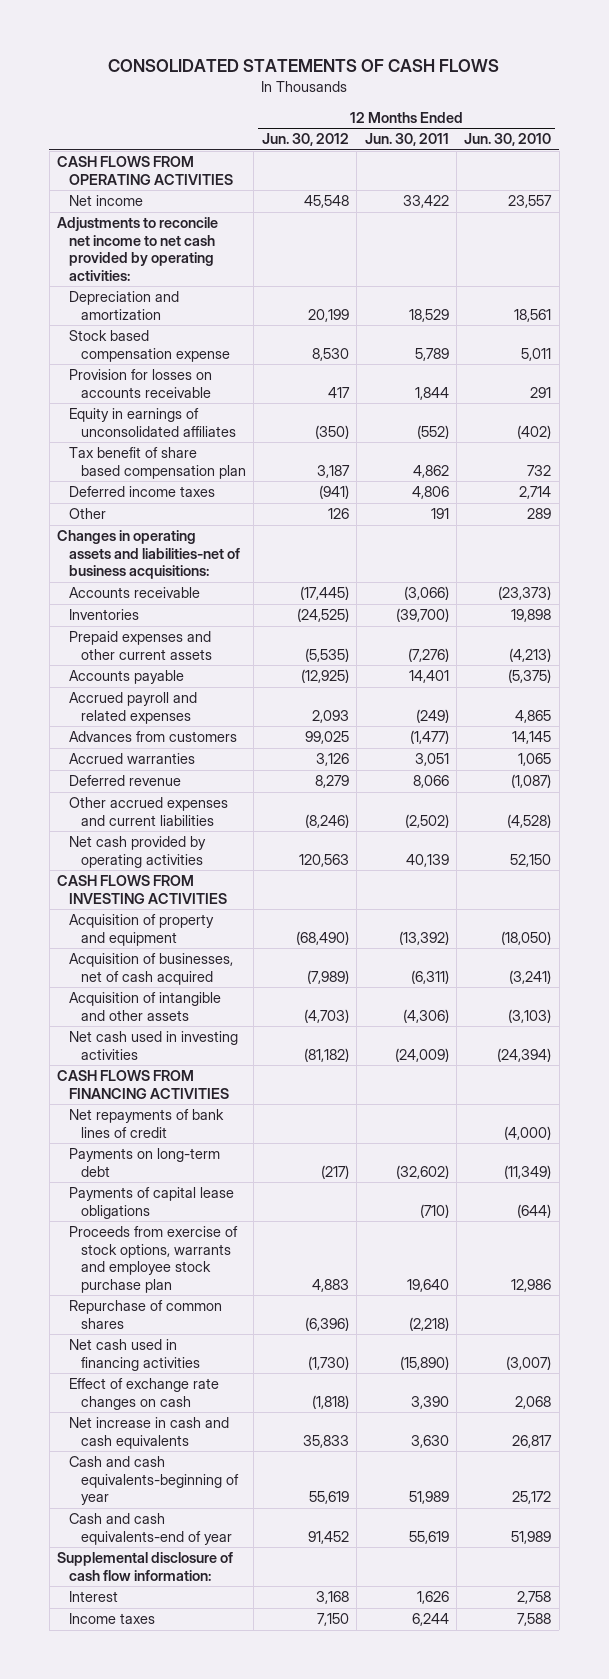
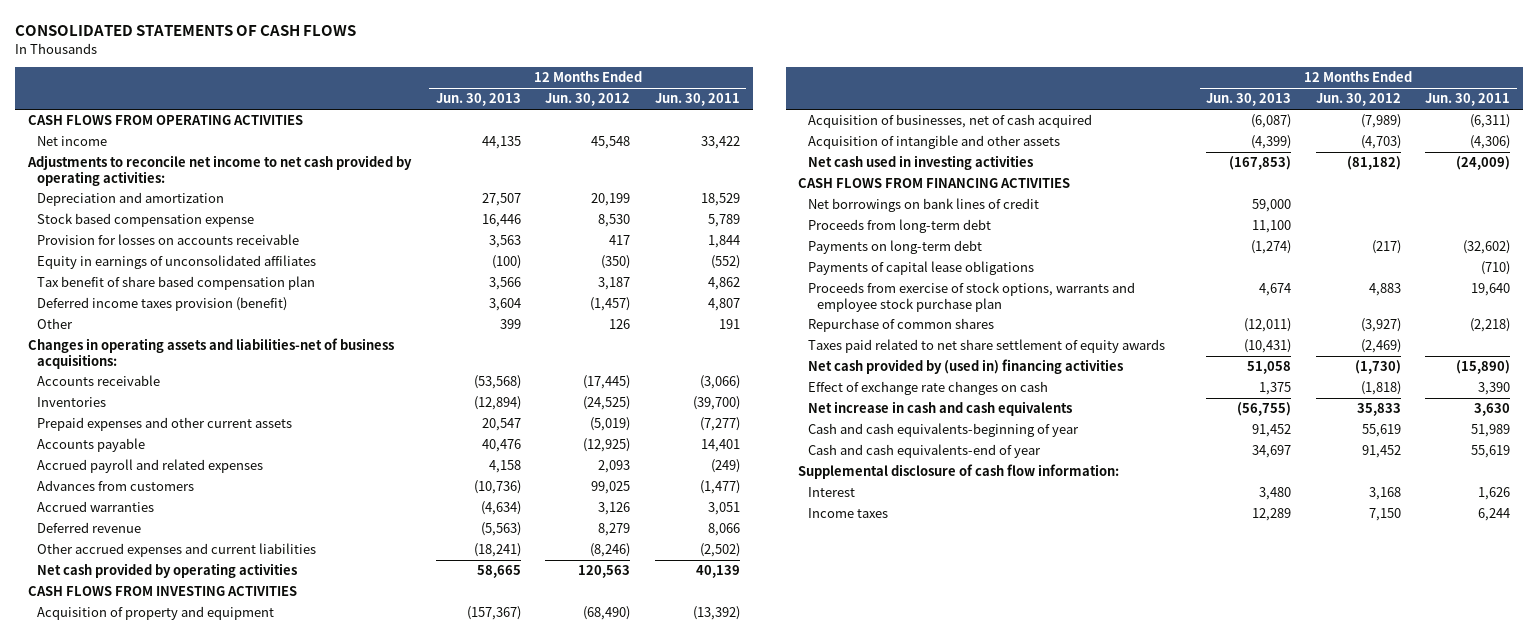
[464,133,552,147] Jun. 30, 2010 -> none
none -> [435,93,521,107] Jun. 30, 2013
[68,486,215,498] Deferred income taxes -> [37,297,288,312] Deferred income taxes provision (benefit)
[318,485,349,500] (941) -> [590,297,631,312] (1,457)
[411,486,449,500] 4,806 -> [708,298,741,312] 4,807
[304,647,349,662] (5,535) -> [590,417,631,432] (5,019)
[407,647,449,662] (7,276) -> [700,417,741,432] (7,277)
[68,1109,224,1138] Net repayments of bank lines of credit -> [807,198,1039,213] Net borrowings on bank lines of credit
none -> [807,219,991,234] Proceeds from long-term debt
[304,1316,349,1331] (6,396) -> [1360,318,1401,333] (3,927)
none -> [807,339,1165,354] Taxes paid related to net share settlement of equity awards
[68,1339,200,1371] Net cash used in financing activities -> [807,359,1123,375] Net cash provided by (used in) financing activities

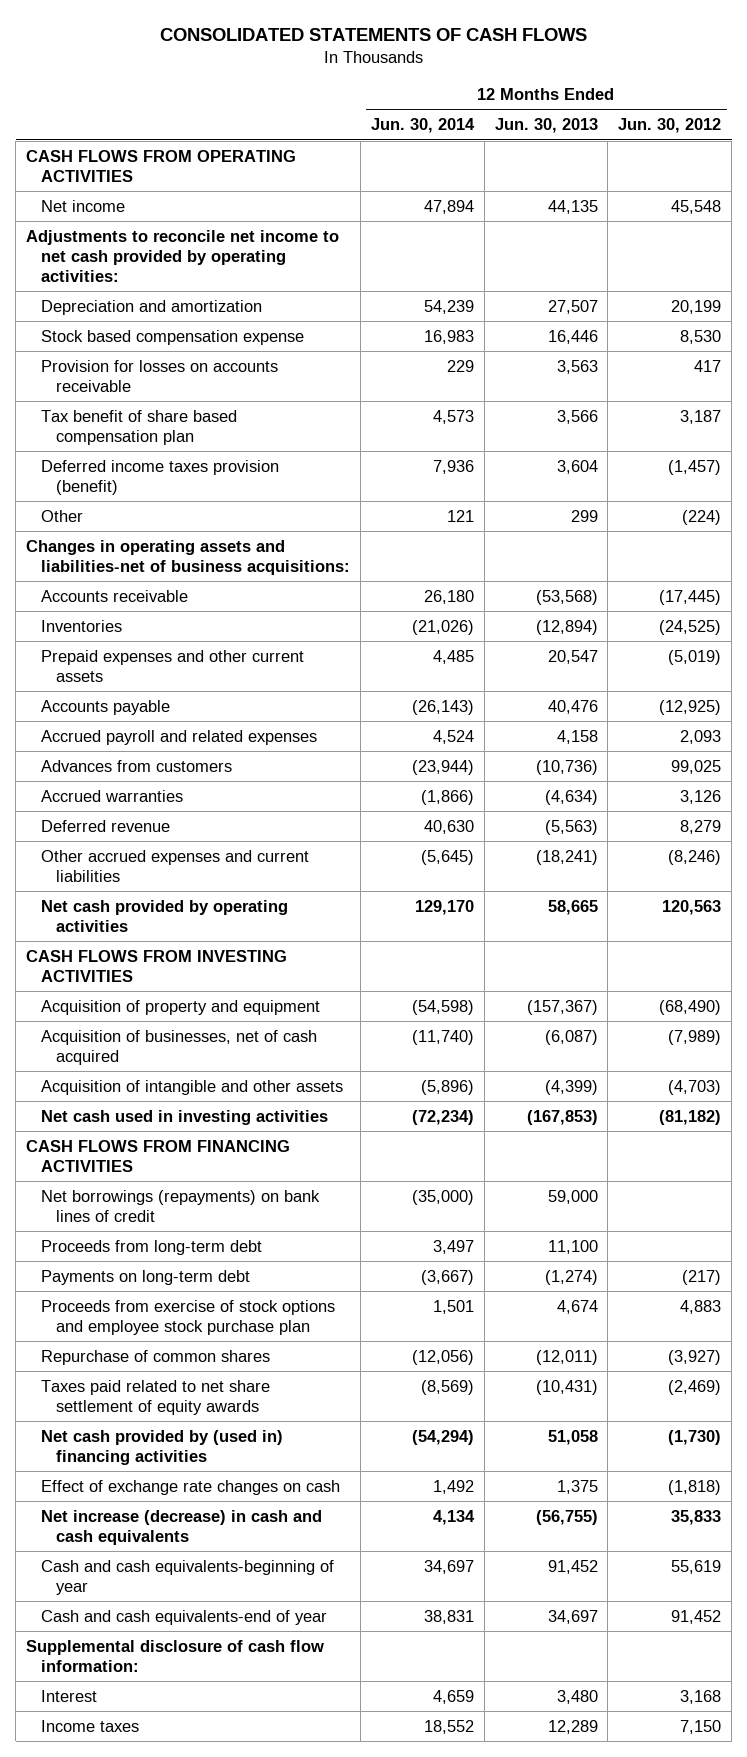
[655,93,741,107] Jun. 30, 2011 -> none
none -> [370,118,475,134] Jun. 30, 2014
[37,255,317,270] Equity in earnings of unconsolidated affiliates -> none
[499,319,521,330] 399 -> [570,509,598,522] 299
[609,319,631,330] 126 -> [682,509,722,525] (224)
[807,198,1039,213] Net borrowings on bank lines of credit -> [41,1189,321,1222] Net borrowings (repayments) on bank lines of credit
[807,261,1034,276] Payments of capital lease obligations -> none
[807,282,1135,312] Proceeds from exercise of stock options, warrants and employee stock purchase plan -> [41,1299,336,1335] Proceeds from exercise of stock options and employee stock purchase plan
[807,401,1072,417] Net increase in cash and cash equivalents -> [41,1509,323,1545] Net increase (decrease) in cash and cash equivalents

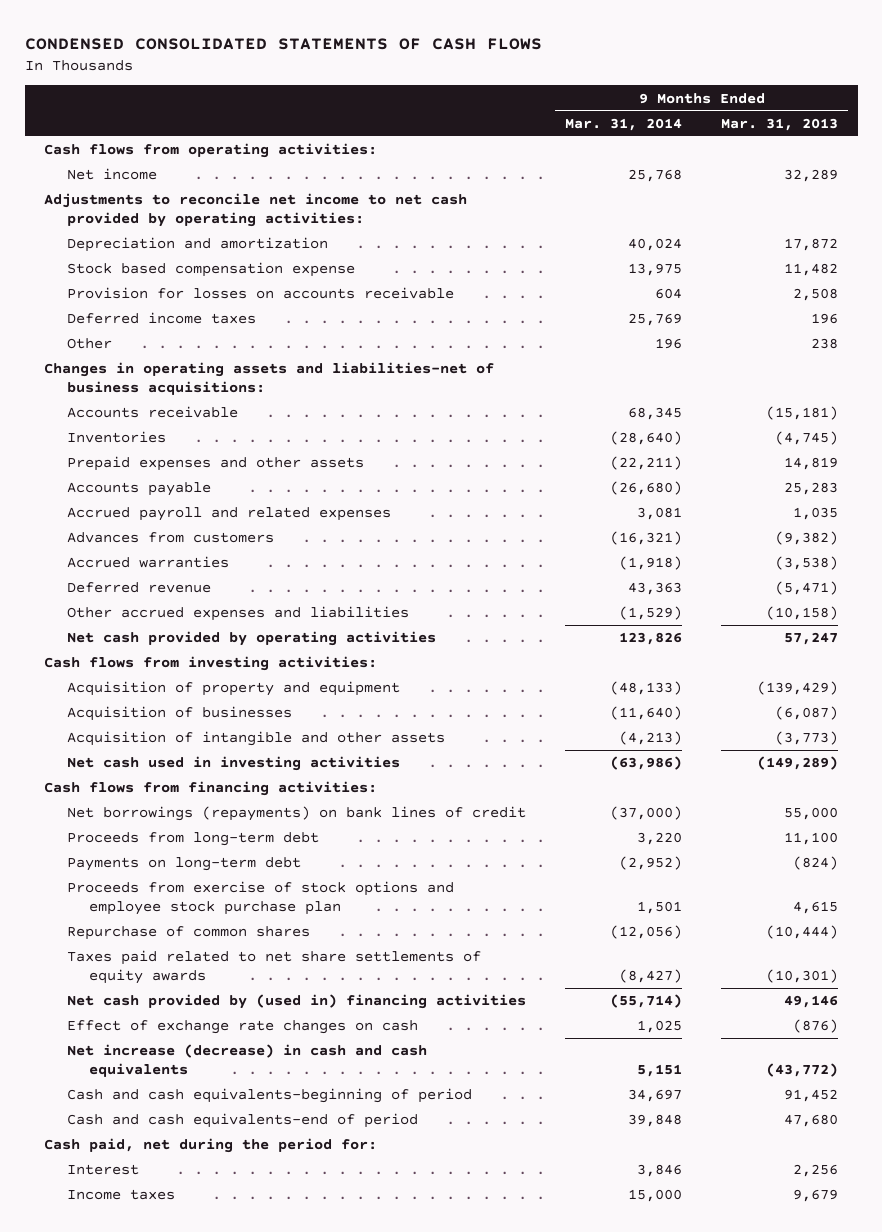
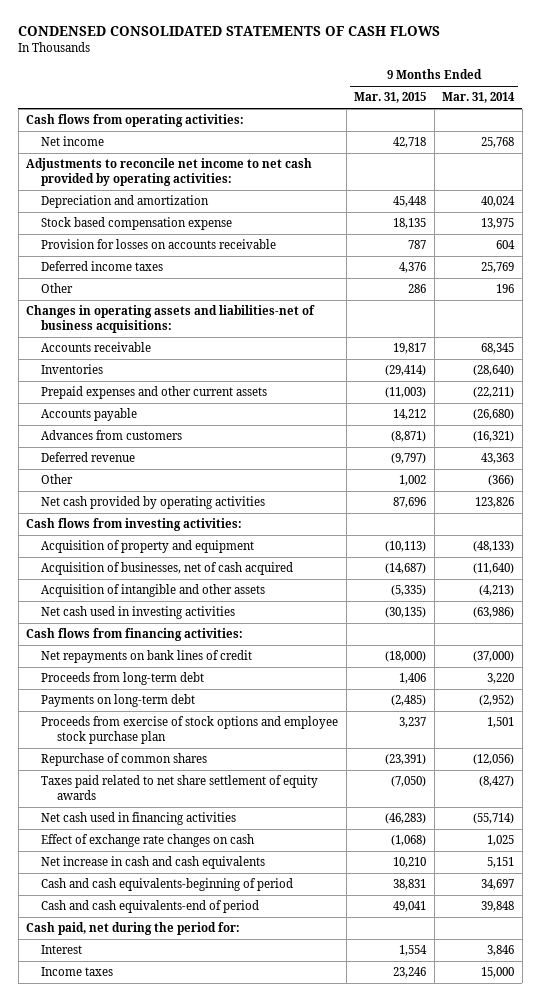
[721,117,839,131] Mar. 31, 2013 -> none
none -> [354,92,427,104] Mar. 31, 2015
[66,456,364,472] Prepaid expenses and other assets -> [41,386,268,400] Prepaid expenses and other current assets
[66,507,391,522] Accrued payroll and related expenses -> none
[66,556,229,569] Accrued warranties -> none
[66,606,409,622] Other accrued expenses and liabilities -> [41,474,74,485] Other
[618,606,682,621] (1,529) -> [488,475,515,487] (366)
[66,706,292,722] Acquisition of businesses -> [41,562,294,576] Acquisition of businesses, net of cash acquired
[66,806,526,822] Net borrowings (repayments) on bank lines of credit -> [41,650,253,664] Net repayments on bank lines of credit
[66,950,481,984] Taxes paid related to net share settlements of equity awards -> [41,775,319,800] Taxes paid related to net share settlement of equity awards
[66,994,526,1010] Net cash provided by (used in) financing activities -> [41,812,237,826] Net cash used in financing activities
[66,1044,427,1077] Net increase (decrease) in cash and cash equivalents -> [41,856,266,870] Net increase in cash and cash equivalents

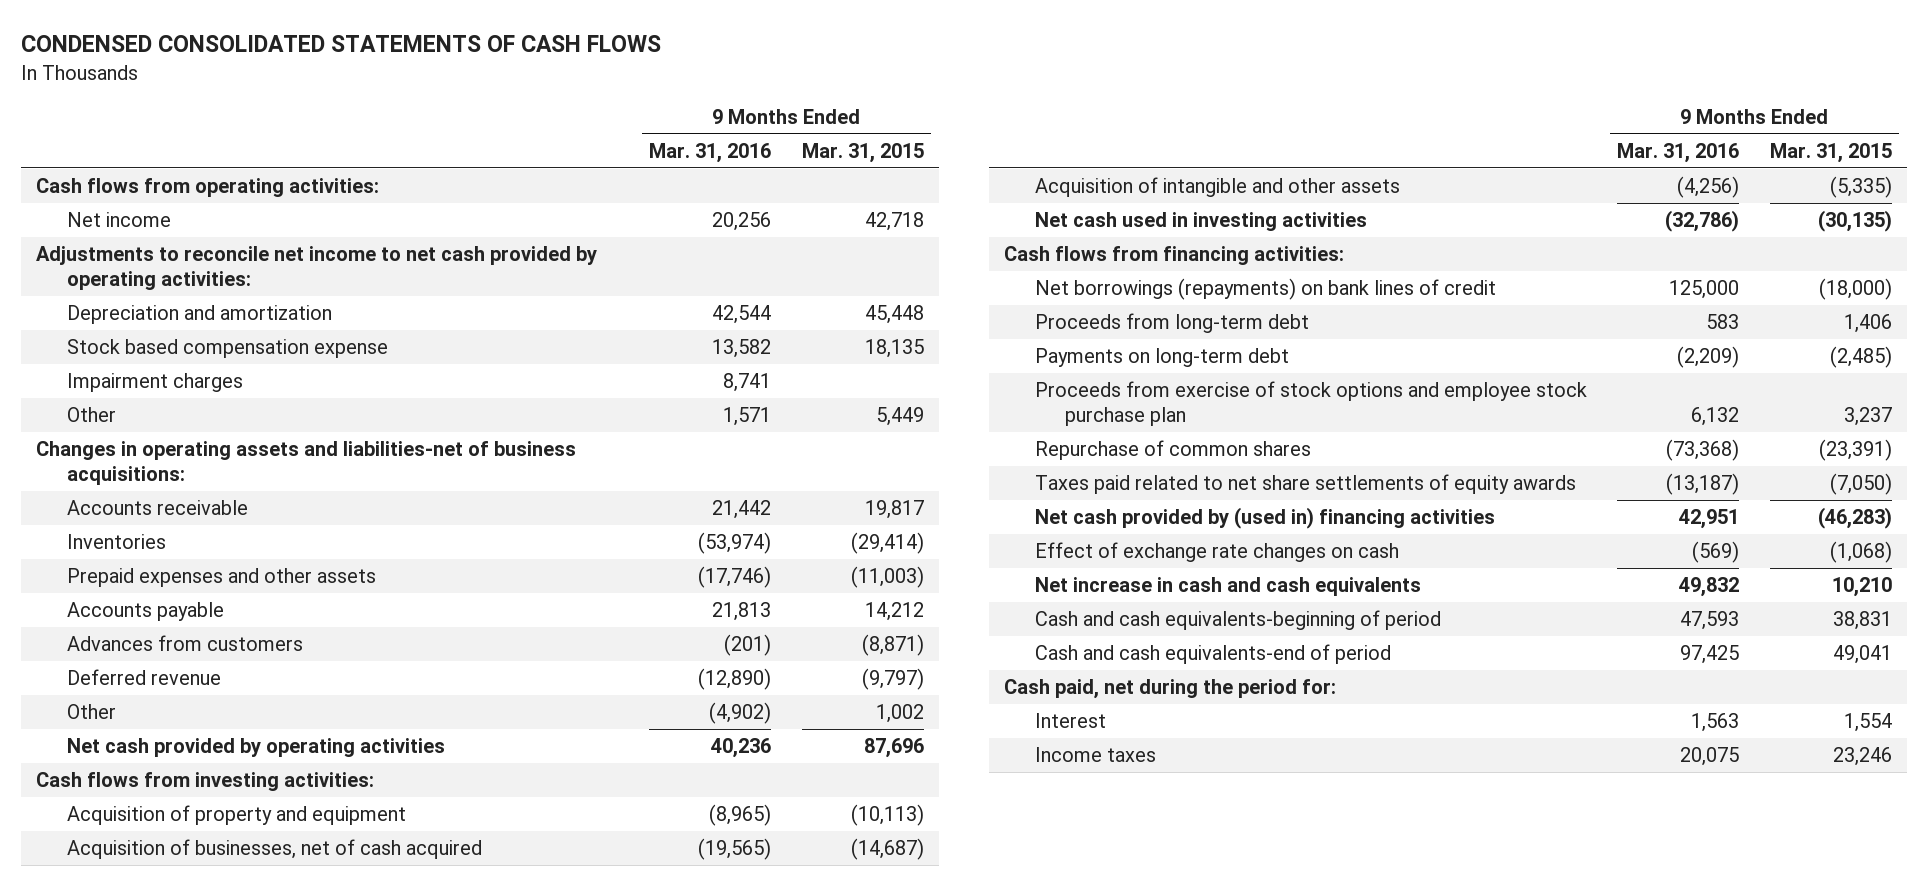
[442,92,516,104] Mar. 31, 2014 -> none
none -> [649,142,772,163] Mar. 31, 2016
[41,239,277,250] Provision for losses on accounts receivable -> none
[41,261,164,272] Deferred income taxes -> none
none -> [66,373,243,393] Impairment charges
[408,284,427,294] 286 -> [875,407,924,427] 5,449
[41,386,268,400] Prepaid expenses and other current assets -> [66,568,376,588] Prepaid expenses and other assets
[41,650,253,664] Net repayments on bank lines of credit -> [1034,278,1496,301] Net borrowings (repayments) on bank lines of credit
[41,775,319,800] Taxes paid related to net share settlement of equity awards -> [1034,474,1576,495] Taxes paid related to net share settlements of equity awards
[41,812,237,826] Net cash used in financing activities -> [1034,507,1495,530] Net cash provided by (used in) financing activities

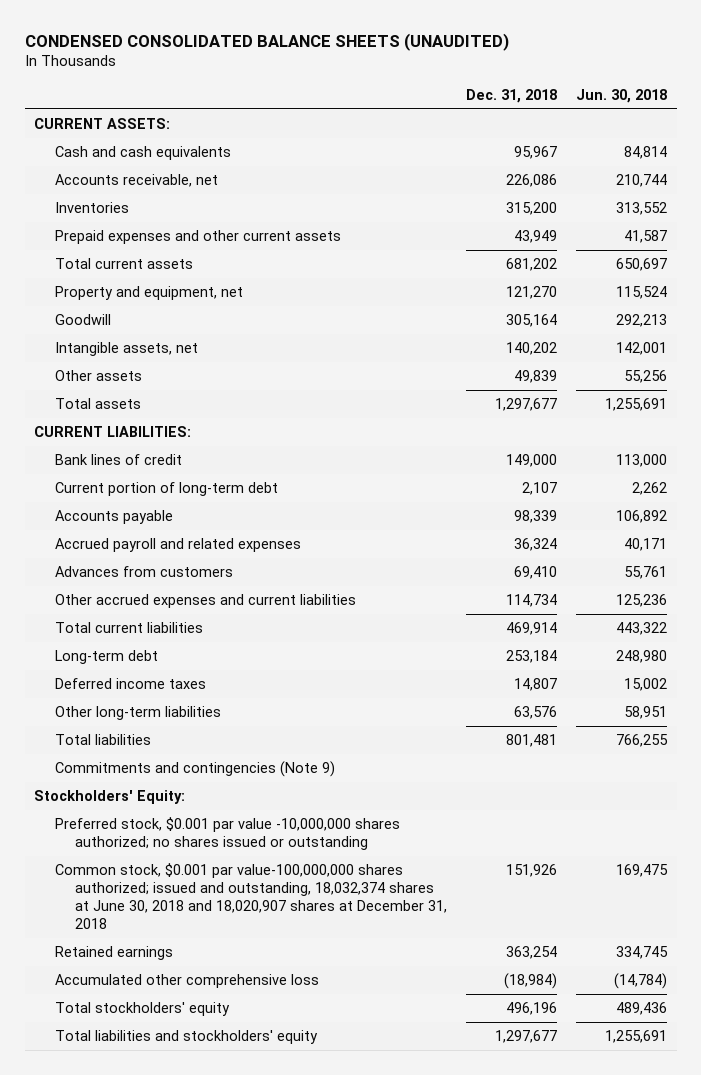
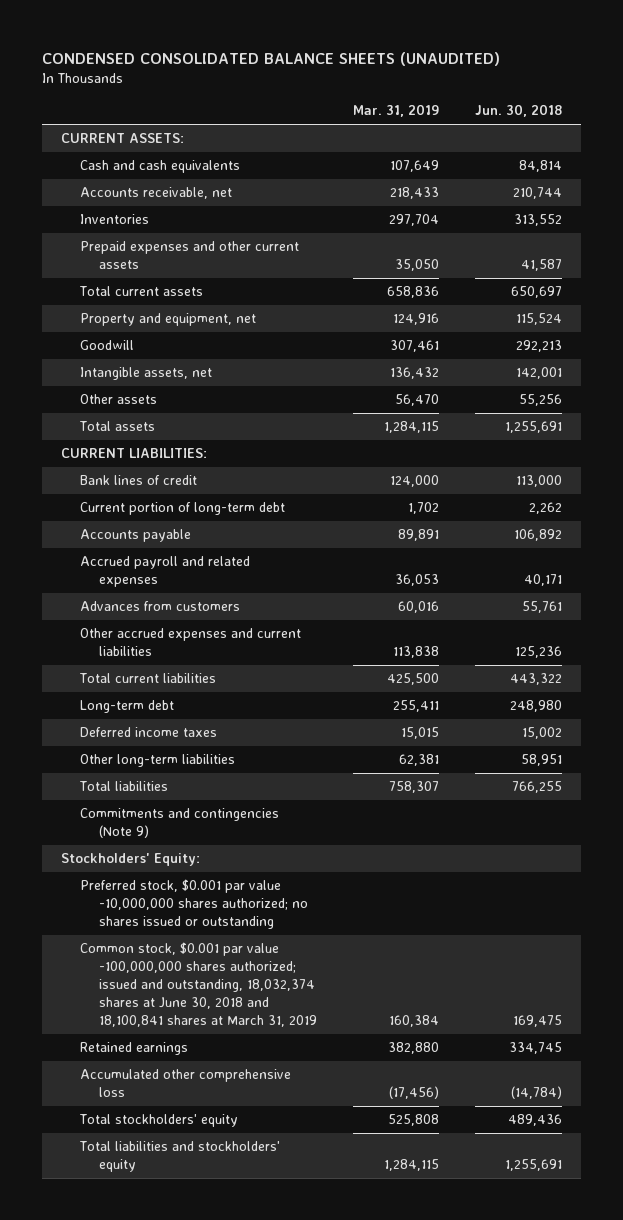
[466,88,558,103] Dec. 31, 2018 -> none
none -> [353,104,440,118] Mar. 31, 2019
[54,863,447,930] Common stock, $0.001 par value-100,000,000 shares authorized; issued and outstanding, 18,032,374 shares at June 30, 2018 and 18,020,907 shares at December 31, 2018 -> [79,942,318,1028] Common stock, $0.001 par value -100,000,000 shares authorized; issued and outstanding, 18,032,374 shares at June 30, 2018 and 18,100,841 shares at March 31, 2019

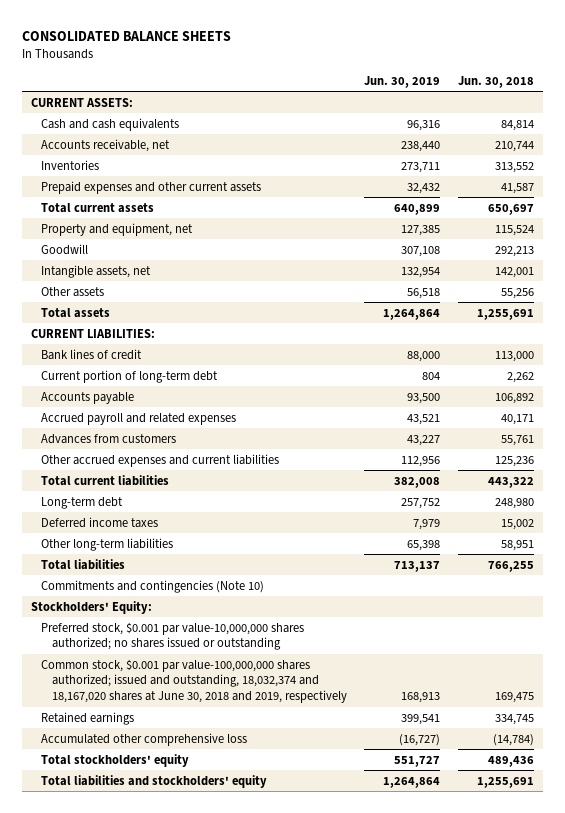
[42,52,501,67] CONDENSED CONSOLIDATED BALANCE SHEETS (UNAUDITED) -> [22,31,232,42] CONSOLIDATED BALANCE SHEETS
[353,104,440,118] Mar. 31, 2019 -> none
none -> [364,75,441,88] Jun. 30, 2019
[79,808,279,839] Commitments and contingencies (Note 9) -> [41,579,265,593] Commitments and contingencies (Note 10)
[79,879,309,930] Preferred stock, $0.001 par value -10,000,000 shares authorized; no shares issued or outstanding -> [41,621,305,651] Preferred stock, $0.001 par value-10,000,000 shares authorized; no shares issued or outstanding
[79,942,318,1028] Common stock, $0.001 par value -100,000,000 shares authorized; issued and outstanding, 18,032,374 shares at June 30, 2018 and 18,100,841 shares at March 31, 2019 -> [41,658,347,704] Common stock, $0.001 par value-100,000,000 shares authorized; issued and outstanding, 18,032,374 and 18,167,020 shares at June 30, 2018 and 2019, respectively

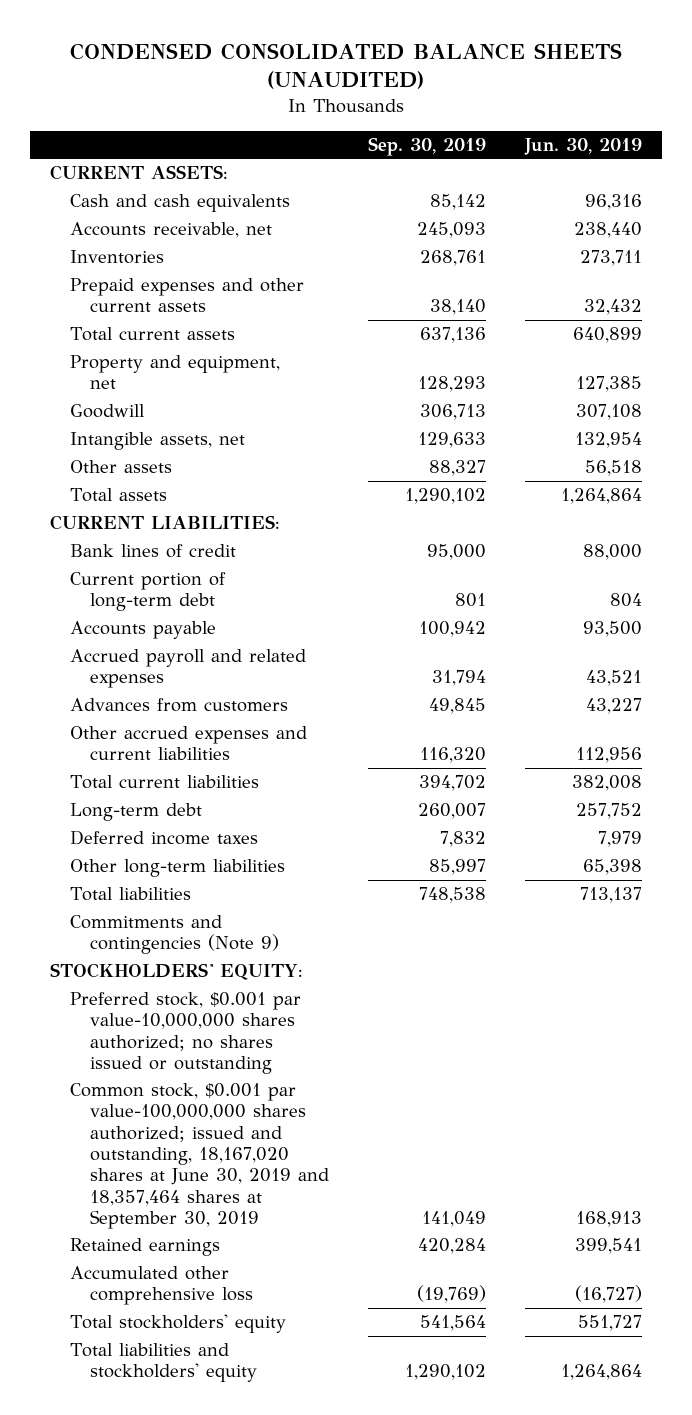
[22,31,232,42] CONSOLIDATED BALANCE SHEETS -> [69,42,622,90] CONDENSED CONSOLIDATED BALANCE SHEETS (UNAUDITED)
[457,75,534,88] Jun. 30, 2018 -> none
none -> [368,136,487,156] Sep. 30, 2019
[41,579,265,593] Commitments and contingencies (Note 10) -> [69,915,279,955] Commitments and contingencies (Note 9)
[30,600,152,614] Stockholders' Equity: -> [49,963,303,981] STOCKHOLDERS' EQUITY:
[41,658,347,704] Common stock, $0.001 par value-100,000,000 shares authorized; issued and outstanding, 18,032,374 and 18,167,020 shares at June 30, 2018 and 2019, respectively -> [69,1083,329,1230] Common stock, $0.001 par value-100,000,000 shares authorized; issued and outstanding, 18,167,020 shares at June 30, 2019 and 18,357,464 shares at September 30, 2019

